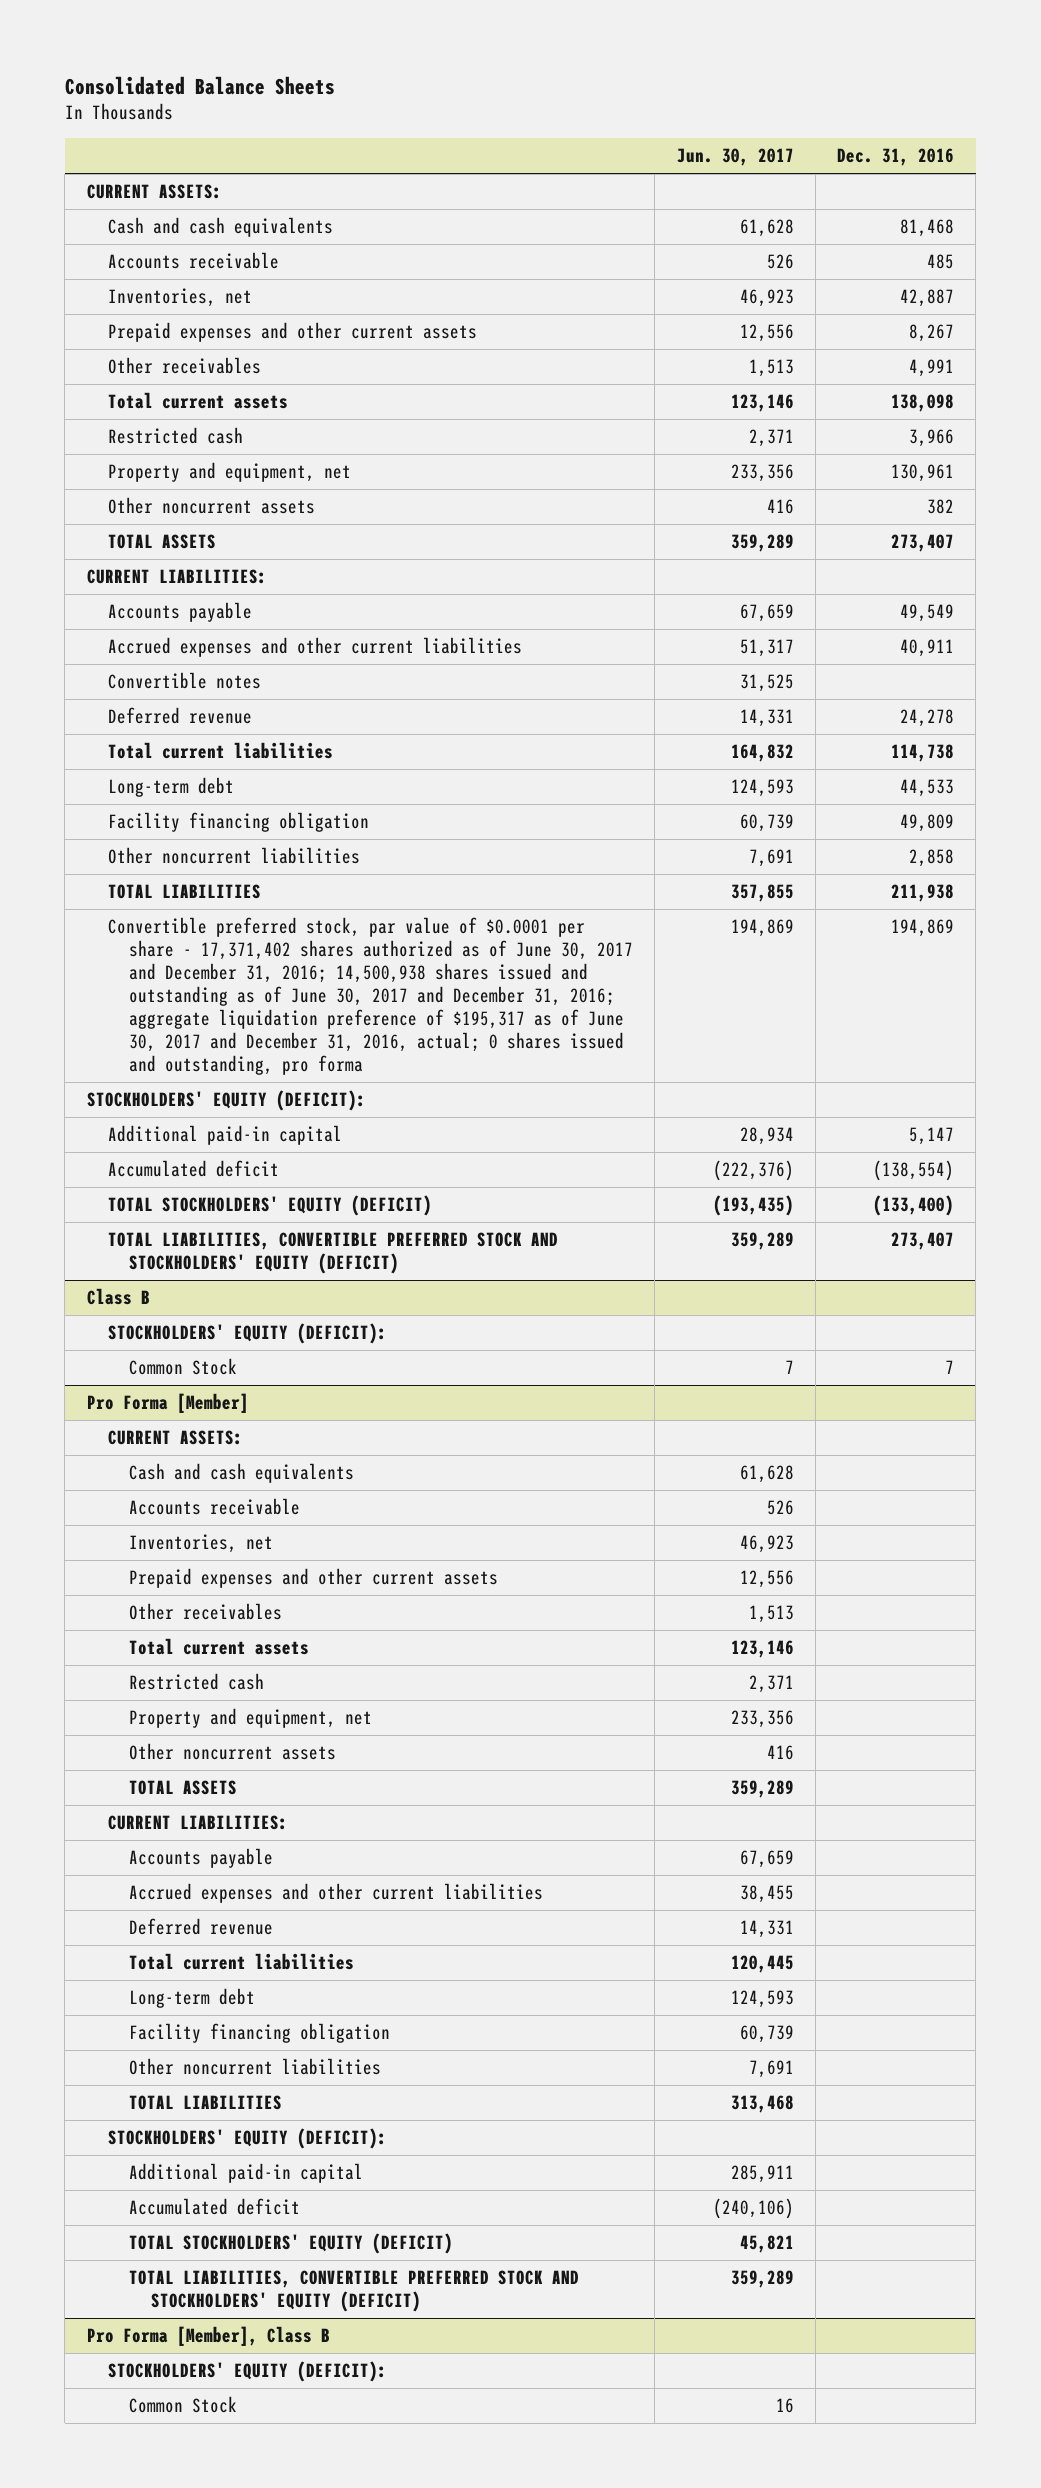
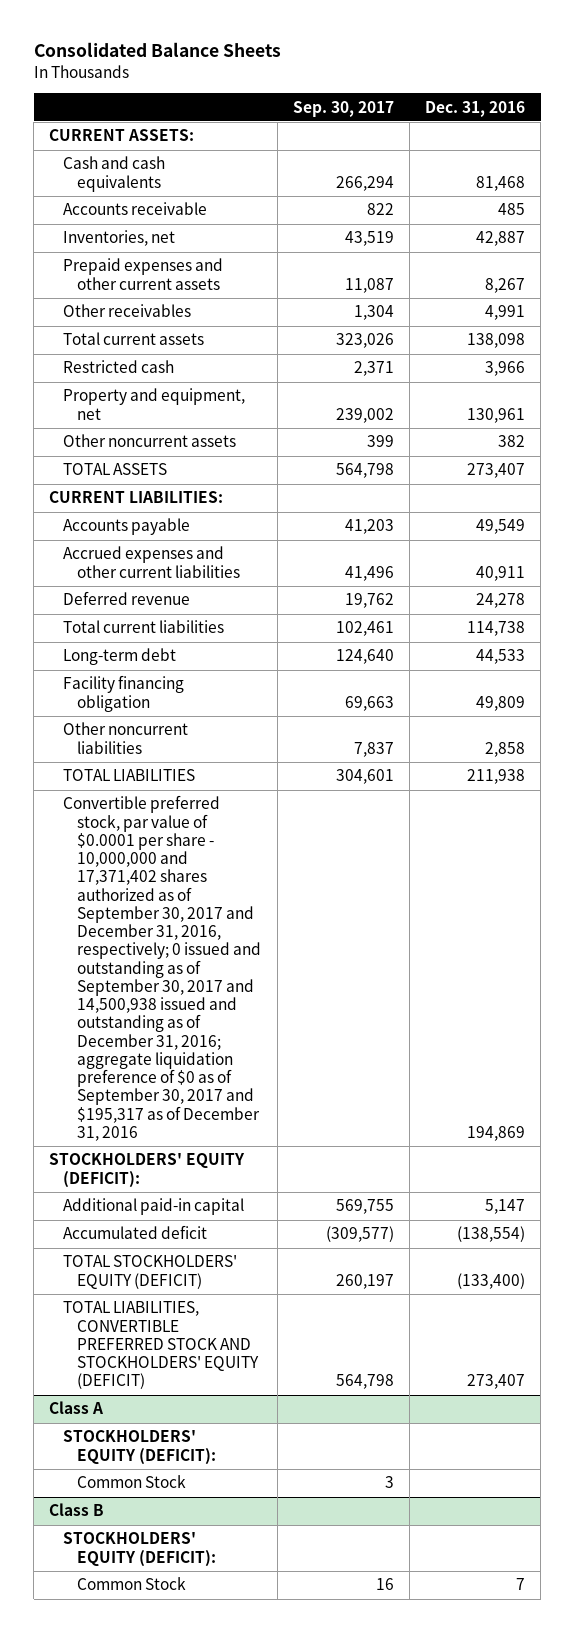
[676,148,794,167] Jun. 30, 2017 -> none
none -> [292,100,394,117] Sep. 30, 2017
[107,672,261,690] Convertible notes -> none
[107,917,634,1076] Convertible preferred stock, par value of $0.0001 per share - 17,371,402 shares authorized as of June 30, 2017 and December 31, 2016; 14,500,938 shares issued and outstanding as of June 30, 2017 and December 31, 2016; aggregate liquidation preference of $195,317 as of June 30, 2017 and December 31, 2016, actual; 0 shares issued and outstanding, pro forma -> [63,795,262,1141] Convertible preferred stock, par value of $0.0001 per share - 10,000,000 and 17,371,402 shares authorized as of September 30, 2017 and December 31, 2016, respectively; 0 issued and outstanding as of September 30, 2017 and 14,500,938 issued and outstanding as of December 31, 2016; aggregate liquidation preference of $0 as of September 30, 2017 and $195,317 as of December 31, 2016
none -> [49,1401,104,1415] Class A
none -> [63,1430,217,1465] STOCKHOLDERS' EQUITY (DEFICIT):
none -> [77,1475,187,1489] Common Stock
[86,1393,249,1414] Pro Forma [Member] -> none
[107,1430,243,1446] CURRENT ASSETS: -> none
[129,1463,355,1484] Cash and cash equivalents -> none
[129,1498,301,1516] Accounts receivable -> none
[129,1534,274,1554] Inventories, net -> none
[129,1568,499,1589] Prepaid expenses and other current assets -> none
[129,1603,283,1621] Other receivables -> none
[129,1638,310,1656] Total current assets -> none
[129,1673,265,1691] Restricted cash -> none
[129,1708,373,1729] Property and equipment, net -> none
[129,1743,337,1761] Other noncurrent assets -> none
[129,1780,238,1796] TOTAL ASSETS -> none
[107,1815,288,1831] CURRENT LIABILITIES: -> none
[129,1848,274,1869] Accounts payable -> none
[129,1883,544,1904] Accrued expenses and other current liabilities -> none
[129,1918,274,1936] Deferred revenue -> none
[129,1953,355,1971] Total current liabilities -> none
[129,1988,256,2009] Long-term debt -> none
[129,2023,391,2044] Facility financing obligation -> none
[129,2058,382,2076] Other noncurrent liabilities -> none
[129,2095,283,2111] TOTAL LIABILITIES -> none
[107,2128,387,2150] STOCKHOLDERS' EQUITY (DEFICIT): -> none
[129,2163,364,2184] Additional paid-in capital -> none
[129,2198,301,2216] Accumulated deficit -> none
[129,2233,454,2255] TOTAL STOCKHOLDERS' EQUITY (DEFICIT) -> none
[129,2270,580,2313] TOTAL LIABILITIES, CONVERTIBLE PREFERRED STOCK AND STOCKHOLDERS' EQUITY (DEFICIT) -> none
[86,2326,330,2347] Pro Forma [Member], Class B -> none
[107,2361,387,2383] STOCKHOLDERS' EQUITY (DEFICIT): -> none
[129,2396,238,2414] Common Stock -> none

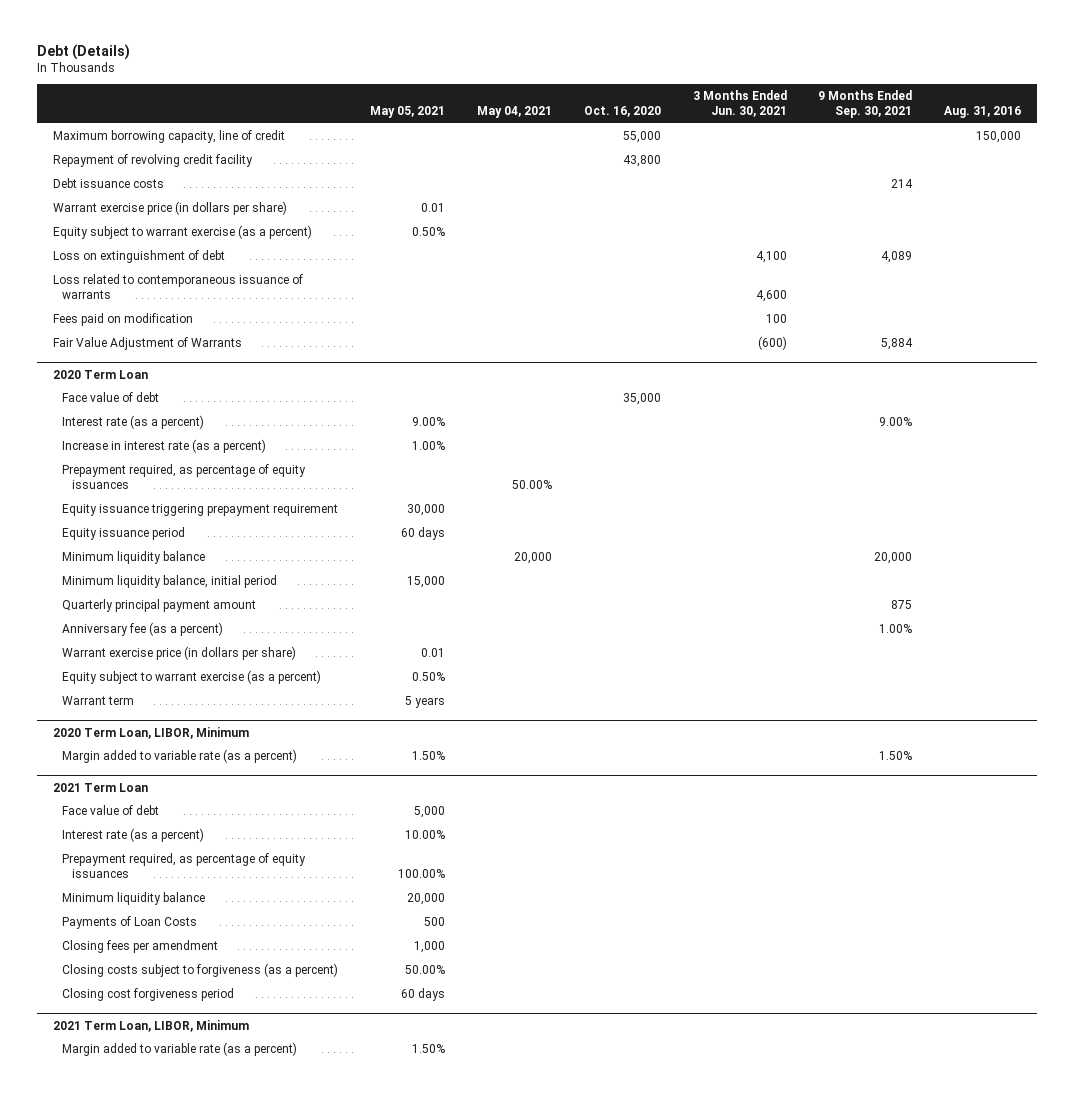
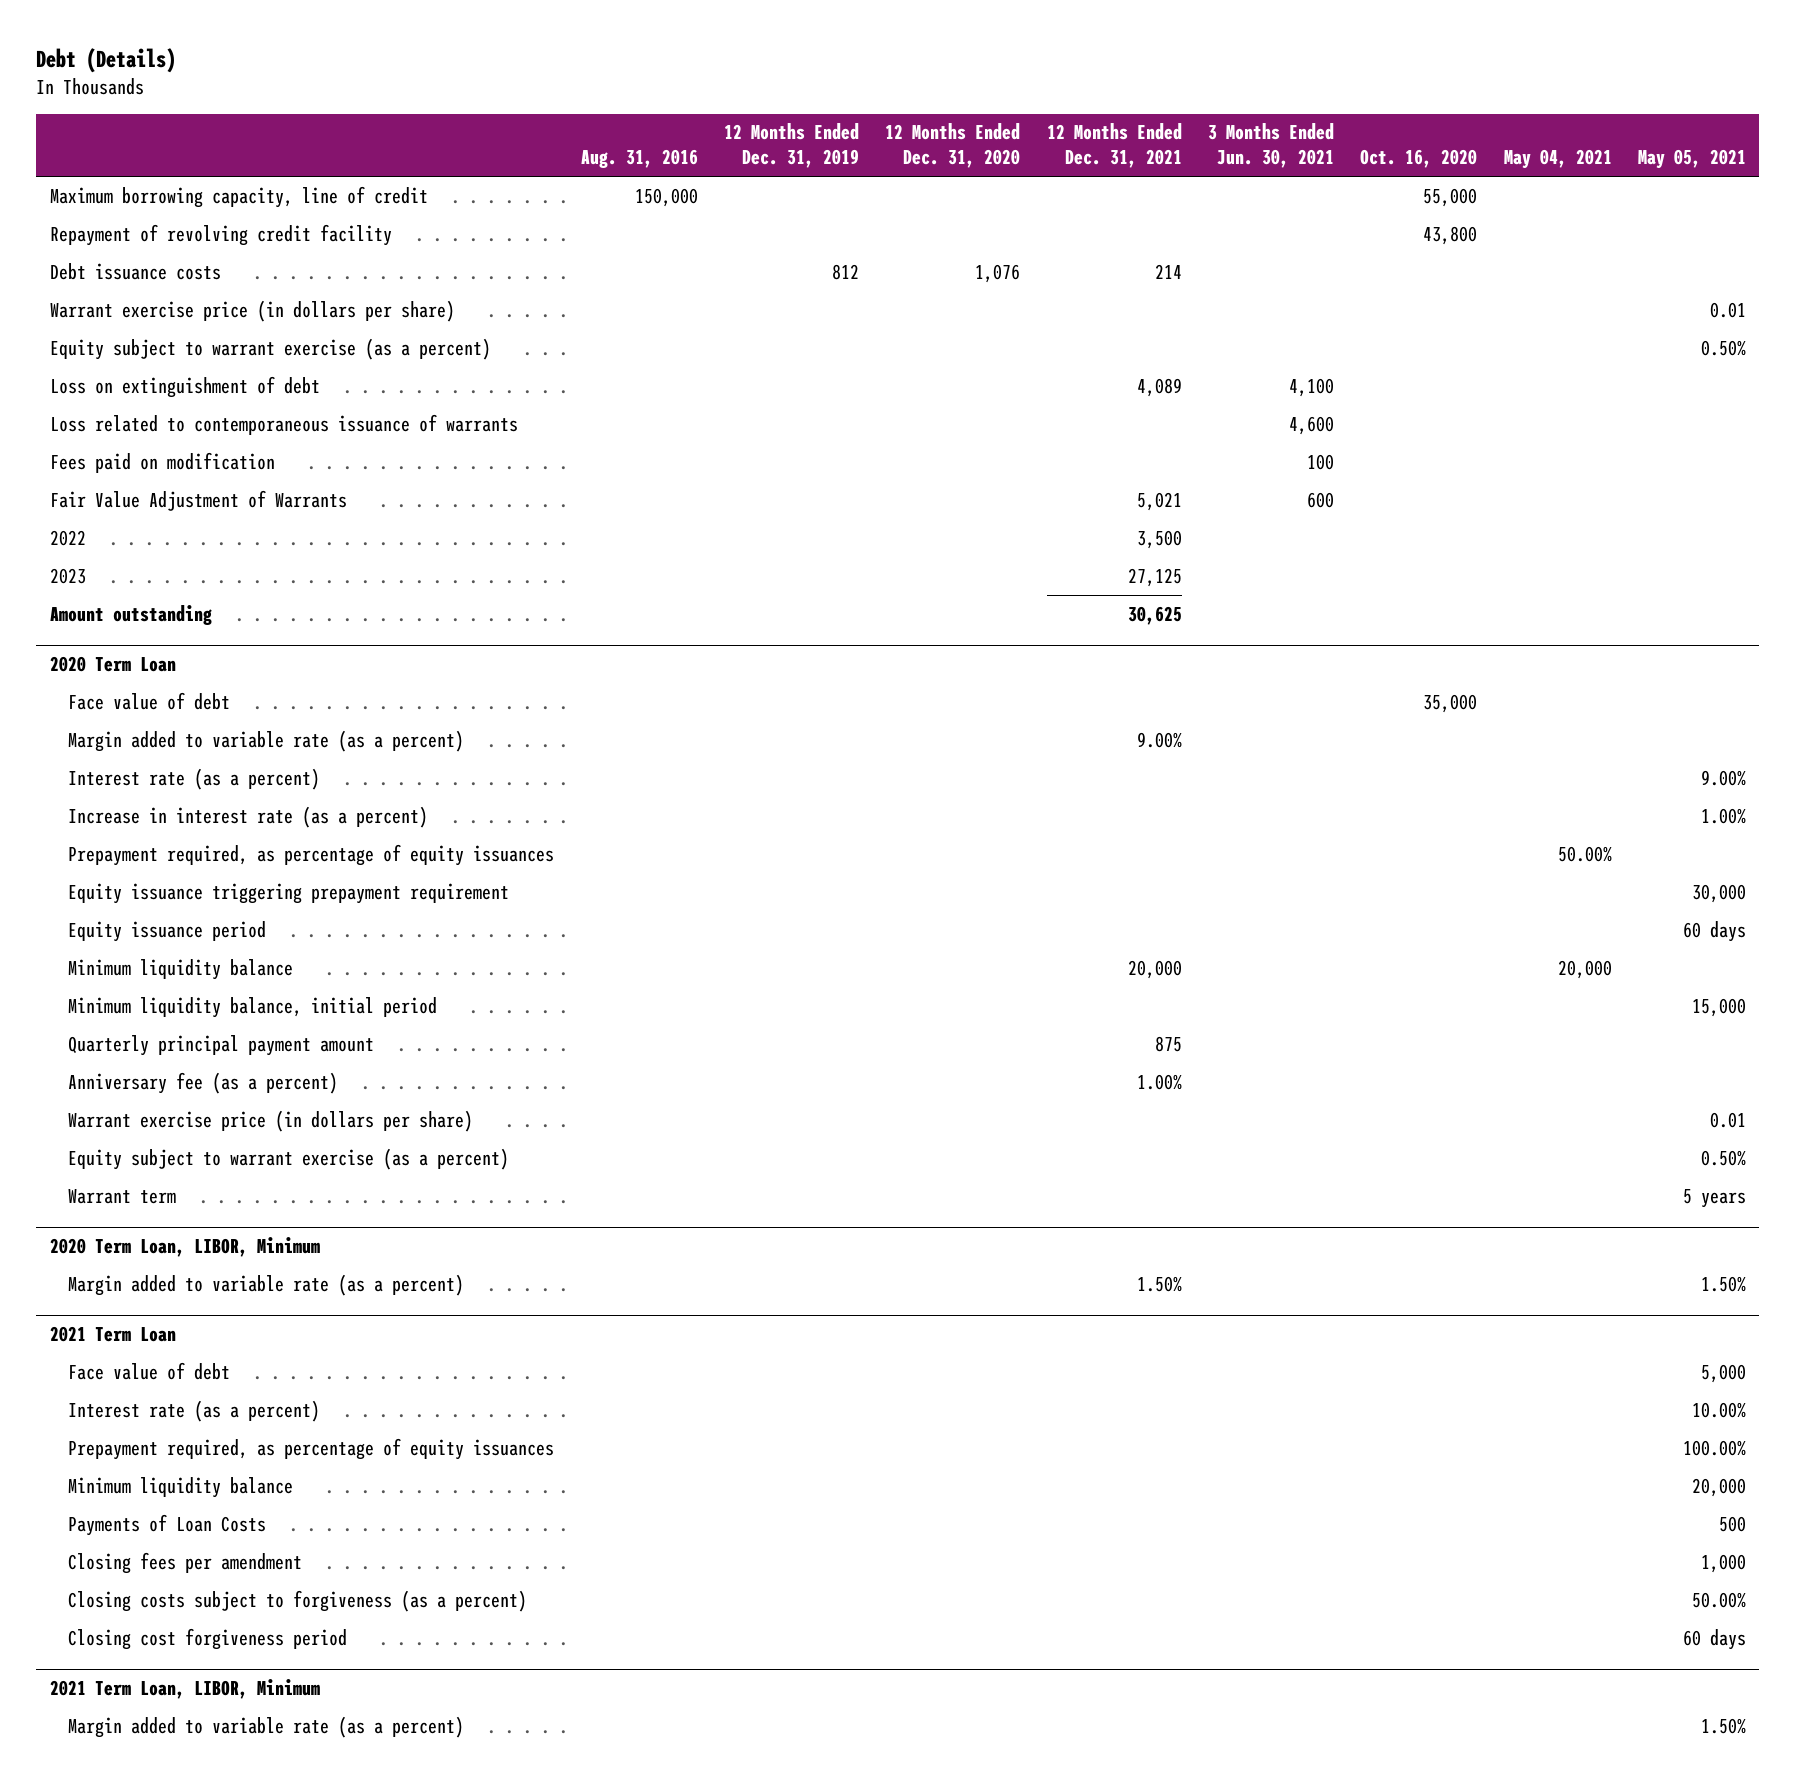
[818,90,913,119] 9 Months Ended Sep. 30, 2021 -> none
none -> [724,123,860,169] 12 Months Ended Dec. 31, 2019
none -> [885,123,1021,169] 12 Months Ended Dec. 31, 2020
none -> [1046,123,1182,169] 12 Months Ended Dec. 31, 2021
[757,336,787,351] (600) -> [1307,491,1335,508] 600
none -> [49,529,86,546] 2022
none -> [49,567,86,584] 2023
none -> [49,604,212,625] Amount outstanding
none -> [68,729,465,752] Margin added to variable rate (as a percent)

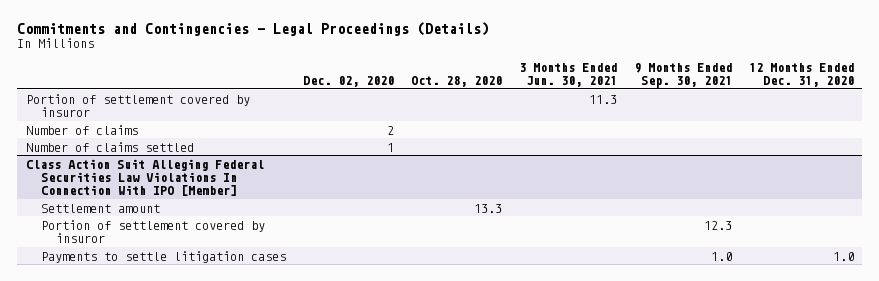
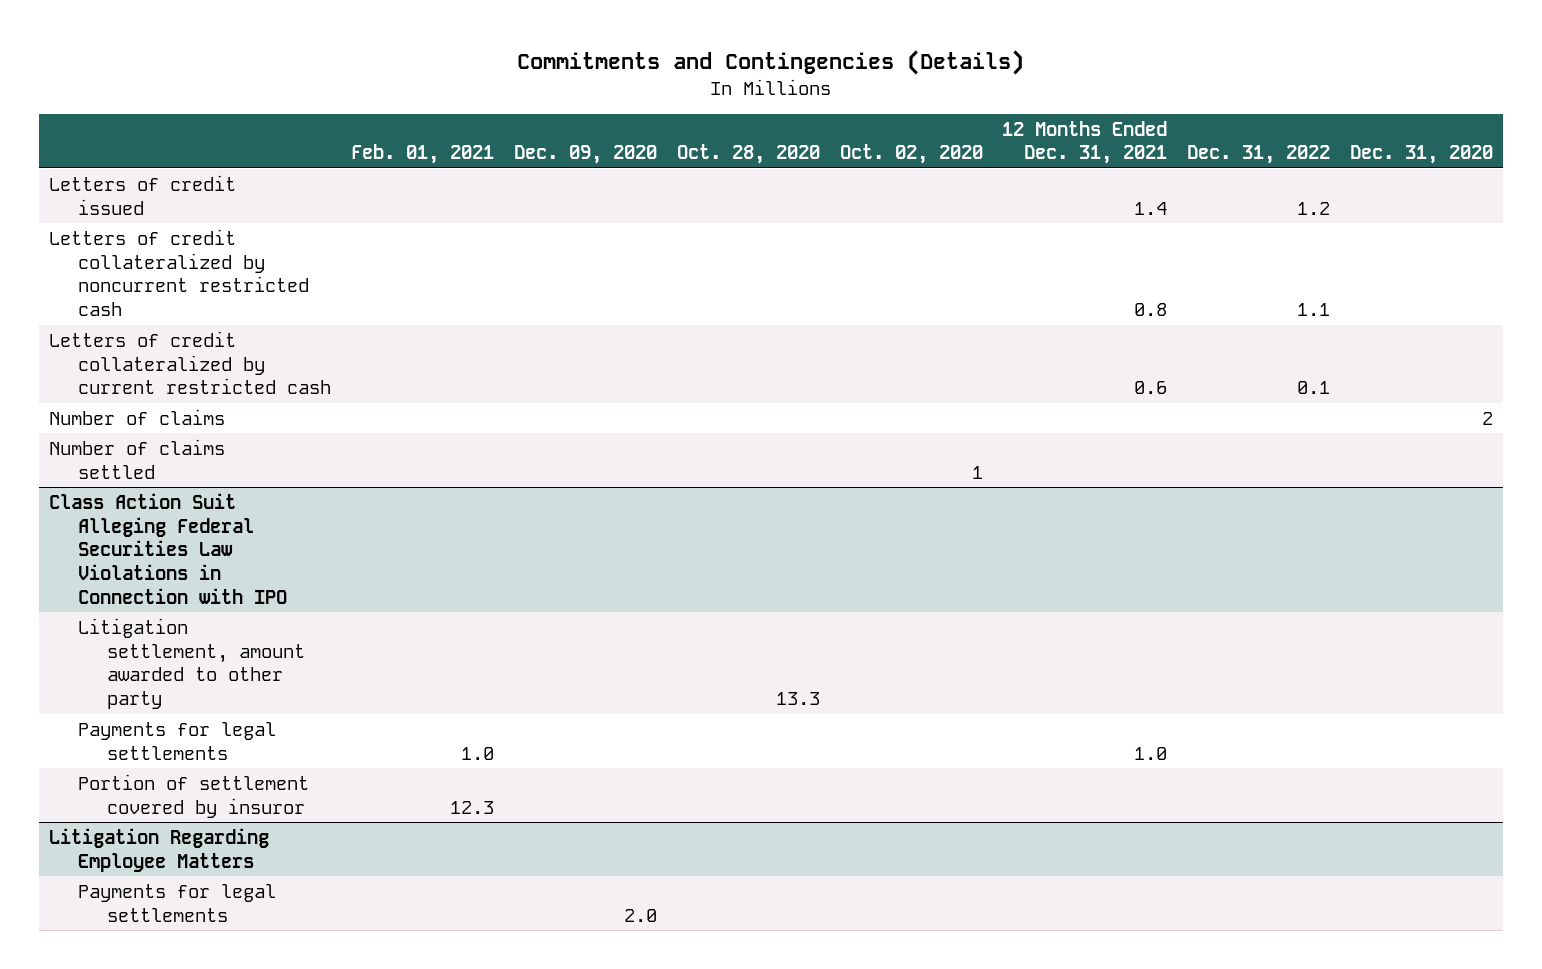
[17,21,490,36] Commitments and Contingencies - Legal Proceedings (Details) -> [517,49,1025,75] Commitments and Contingencies (Details)
[302,76,394,88] Dec. 02, 2020 -> none
[518,62,617,88] 3 Months Ended Jun. 30, 2021 -> none
[633,62,732,89] 9 Months Ended Sep. 30, 2021 -> none
[748,62,854,88] 12 Months Ended Dec. 31, 2020 -> none
none -> [350,144,494,165] Feb. 01, 2021
none -> [513,145,657,165] Dec. 09, 2020
none -> [839,144,983,165] Oct. 02, 2020
none -> [1002,120,1168,165] 12 Months Ended Dec. 31, 2021
none -> [1187,145,1331,165] Dec. 31, 2022
none -> [1350,145,1494,165] Dec. 31, 2020
[25,93,250,117] Portion of settlement covered by insuror -> none
none -> [49,174,237,215] Letters of credit issued
none -> [49,228,310,317] Letters of credit collateralized by noncurrent restricted cash
none -> [49,330,332,395] Letters of credit collateralized by current restricted cash
[25,158,264,197] Class Action Suit Alleging Federal Securities Law Violations In Connection With IPO [Member] -> [49,492,288,605] Class Action Suit Alleging Federal Securities Law Violations in Connection with IPO
[41,203,161,213] Settlement amount -> [78,617,306,710] Litigation settlement, amount awarded to other party
none -> [78,721,277,760] Payments for legal settlements
[41,250,287,263] Payments to settle litigation cases -> none
none -> [49,827,270,872] Litigation Regarding Employee Matters
none -> [78,883,277,922] Payments for legal settlements

